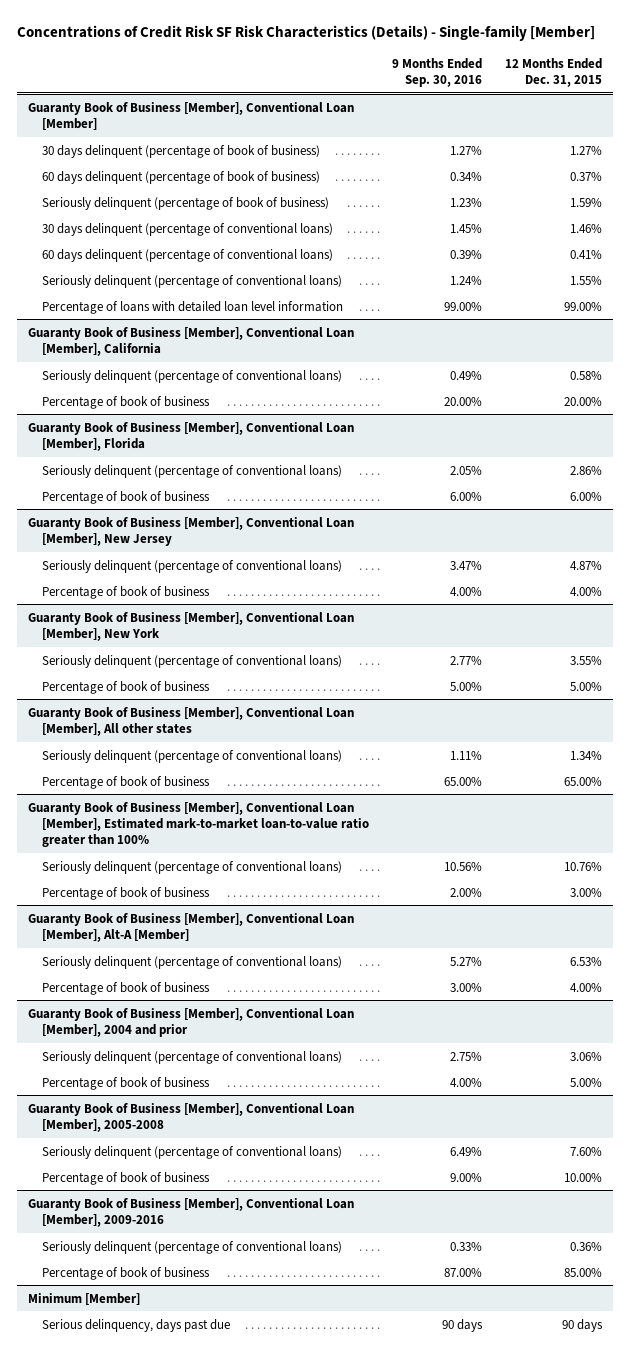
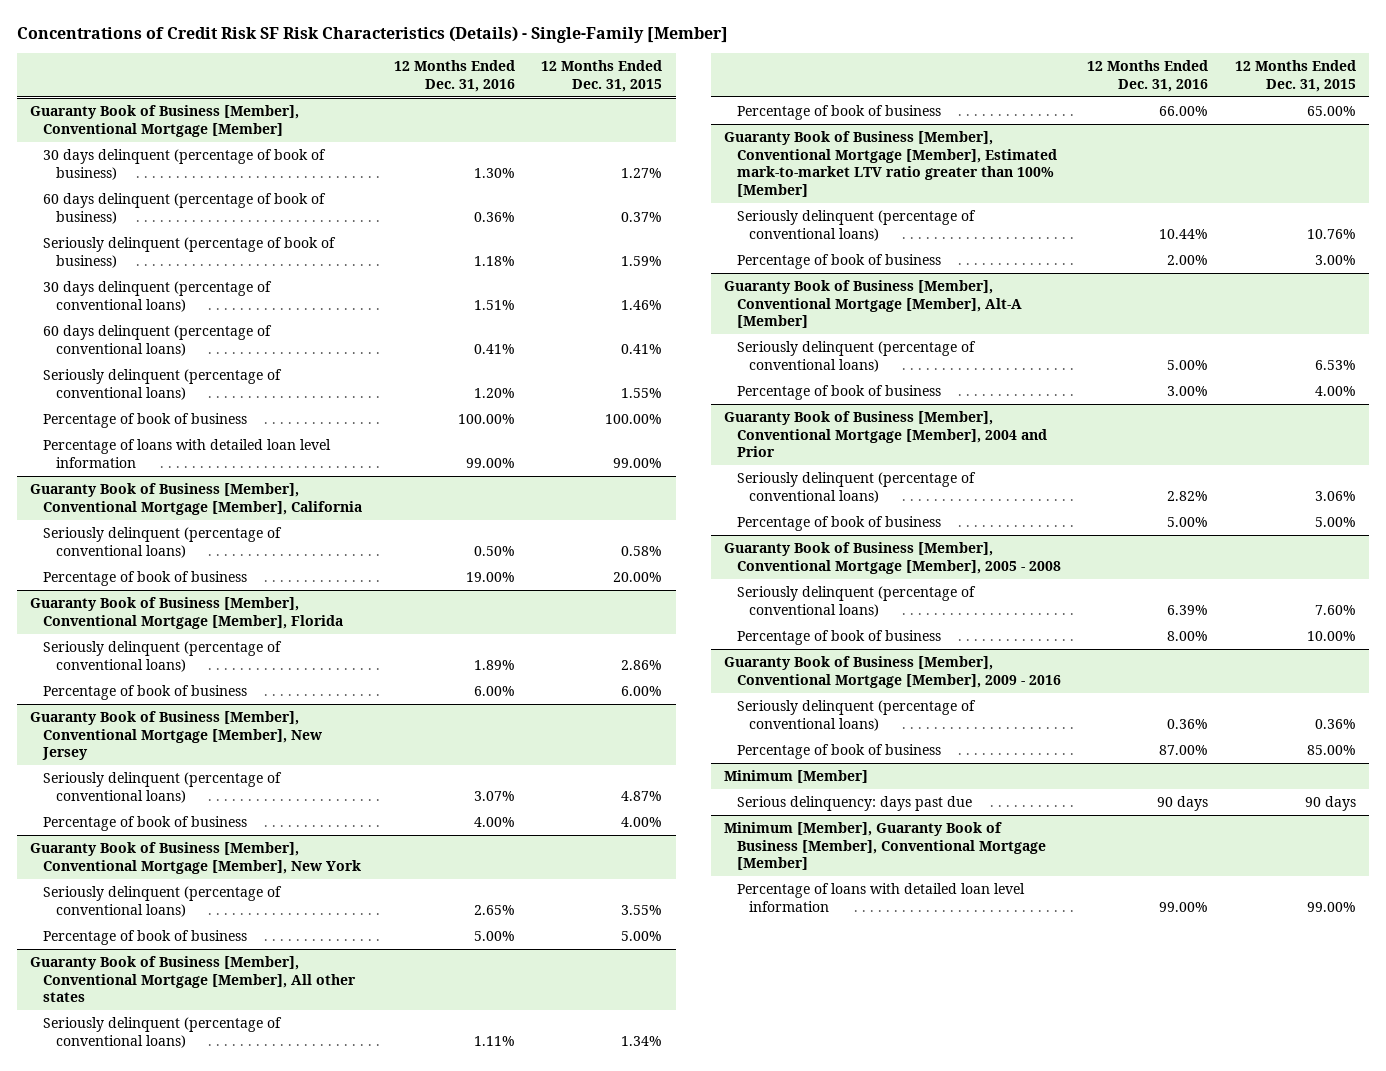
[16,24,595,41] Concentrations of Credit Risk SF Risk Characteristics (Details) - Single-family [Member] -> [16,25,728,43] Concentrations of Credit Risk SF Risk Characteristics (Details) - Single-Family [Member]
[391,57,482,87] 9 Months Ended Sep. 30, 2016 -> none
none -> [393,60,515,92] 12 Months Ended Dec. 31, 2016
[28,101,355,130] Guaranty Book of Business [Member], Conventional Loan [Member] -> [30,105,300,137] Guaranty Book of Business [Member], Conventional Mortgage [Member]
none -> [42,413,247,429] Percentage of book of business
[28,326,355,356] Guaranty Book of Business [Member], Conventional Loan [Member], California -> [30,483,362,515] Guaranty Book of Business [Member], Conventional Mortgage [Member], California
[28,421,355,451] Guaranty Book of Business [Member], Conventional Loan [Member], Florida -> [30,597,343,629] Guaranty Book of Business [Member], Conventional Mortgage [Member], Florida
[28,516,355,546] Guaranty Book of Business [Member], Conventional Loan [Member], New Jersey -> [30,711,322,761] Guaranty Book of Business [Member], Conventional Mortgage [Member], New Jersey
[28,611,355,641] Guaranty Book of Business [Member], Conventional Loan [Member], New York -> [30,842,361,874] Guaranty Book of Business [Member], Conventional Mortgage [Member], New York
[28,706,355,736] Guaranty Book of Business [Member], Conventional Loan [Member], All other states -> [30,956,356,1003] Guaranty Book of Business [Member], Conventional Mortgage [Member], All other states
[28,801,369,848] Guaranty Book of Business [Member], Conventional Loan [Member], Estimated mark-to-market loan-to-value ratio greater than 100% -> [724,131,1057,197] Guaranty Book of Business [Member], Conventional Mortgage [Member], Estimated mark-to-market LTV ratio greater than 100% [Member]
[28,912,355,942] Guaranty Book of Business [Member], Conventional Loan [Member], Alt-A [Member] -> [724,280,1022,329] Guaranty Book of Business [Member], Conventional Mortgage [Member], Alt-A [Member]
[28,1007,355,1037] Guaranty Book of Business [Member], Conventional Loan [Member], 2004 and prior -> [724,411,1047,458] Guaranty Book of Business [Member], Conventional Mortgage [Member], 2004 and Prior
[28,1102,355,1132] Guaranty Book of Business [Member], Conventional Loan [Member], 2005-2008 -> [724,542,1061,574] Guaranty Book of Business [Member], Conventional Mortgage [Member], 2005 - 2008
[28,1197,355,1227] Guaranty Book of Business [Member], Conventional Loan [Member], 2009-2016 -> [724,656,1061,688] Guaranty Book of Business [Member], Conventional Mortgage [Member], 2009 - 2016
[41,1318,230,1332] Serious delinquency, days past due -> [736,796,972,812] Serious delinquency: days past due
none -> [724,822,1046,871] Minimum [Member], Guaranty Book of Business [Member], Conventional Mortgage [Member]
none -> [736,883,1025,912] Percentage of loans with detailed loan level information

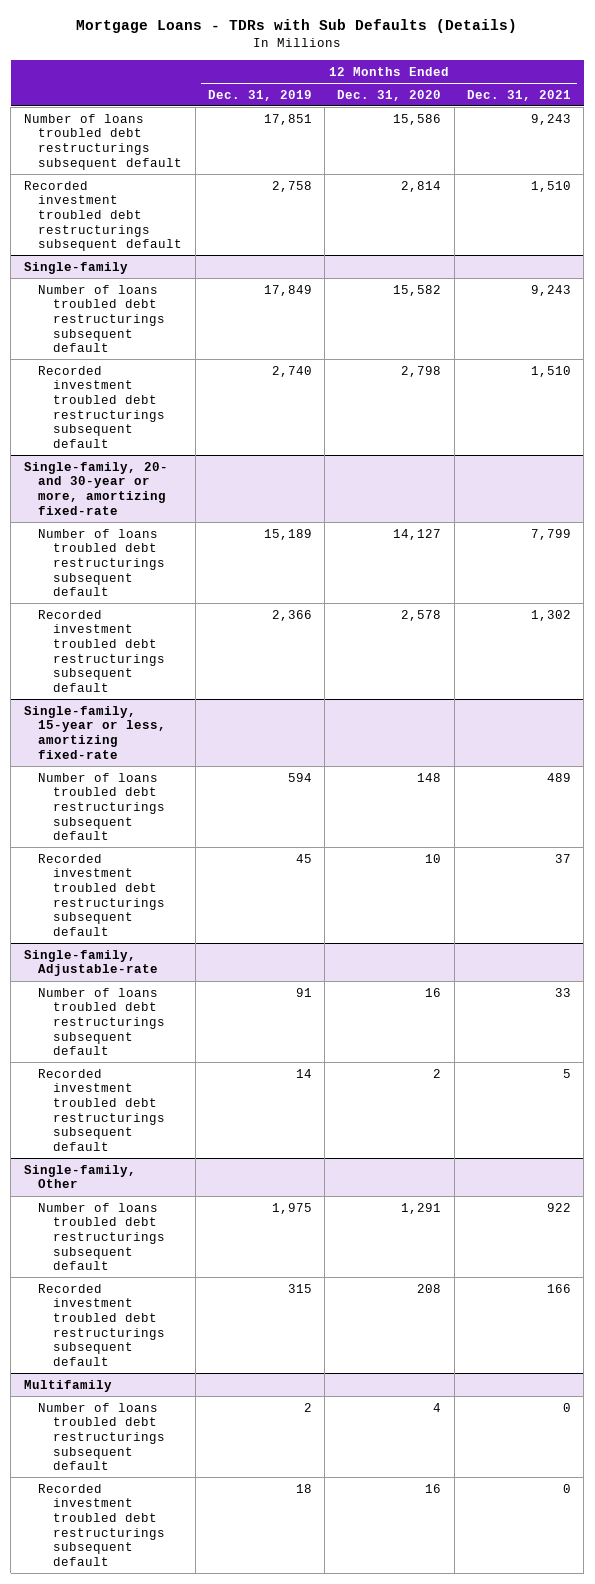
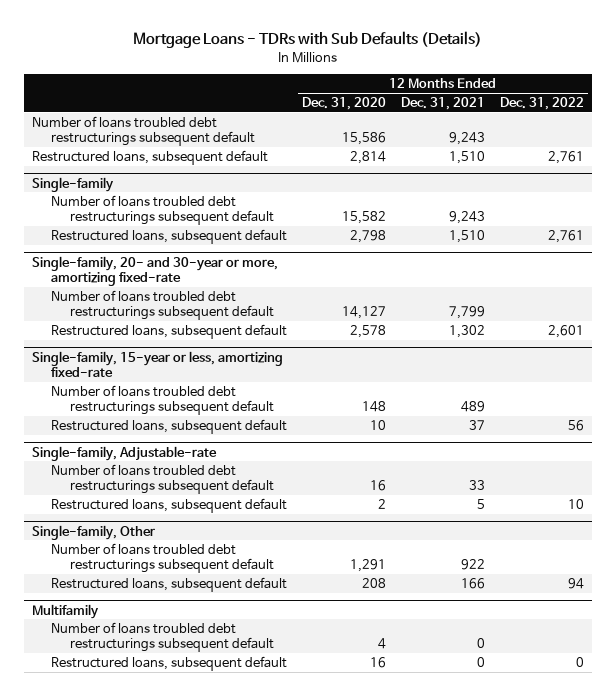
[207,89,312,101] Dec. 31, 2019 -> none
none -> [500,97,585,111] Dec. 31, 2022
[23,180,183,252] Recorded investment troubled debt restructurings subsequent default -> [31,149,268,165] Restructured loans, subsequent default
[38,365,165,448] Recorded investment troubled debt restructurings subsequent default -> [50,228,287,244] Restructured loans, subsequent default
[38,609,165,692] Recorded investment troubled debt restructurings subsequent default -> [50,323,287,339] Restructured loans, subsequent default
[38,853,165,936] Recorded investment troubled debt restructurings subsequent default -> [50,418,287,434] Restructured loans, subsequent default
[38,1068,165,1151] Recorded investment troubled debt restructurings subsequent default -> [50,497,287,513] Restructured loans, subsequent default
[38,1283,165,1366] Recorded investment troubled debt restructurings subsequent default -> [50,576,287,592] Restructured loans, subsequent default
[38,1483,165,1566] Recorded investment troubled debt restructurings subsequent default -> [50,655,287,671] Restructured loans, subsequent default

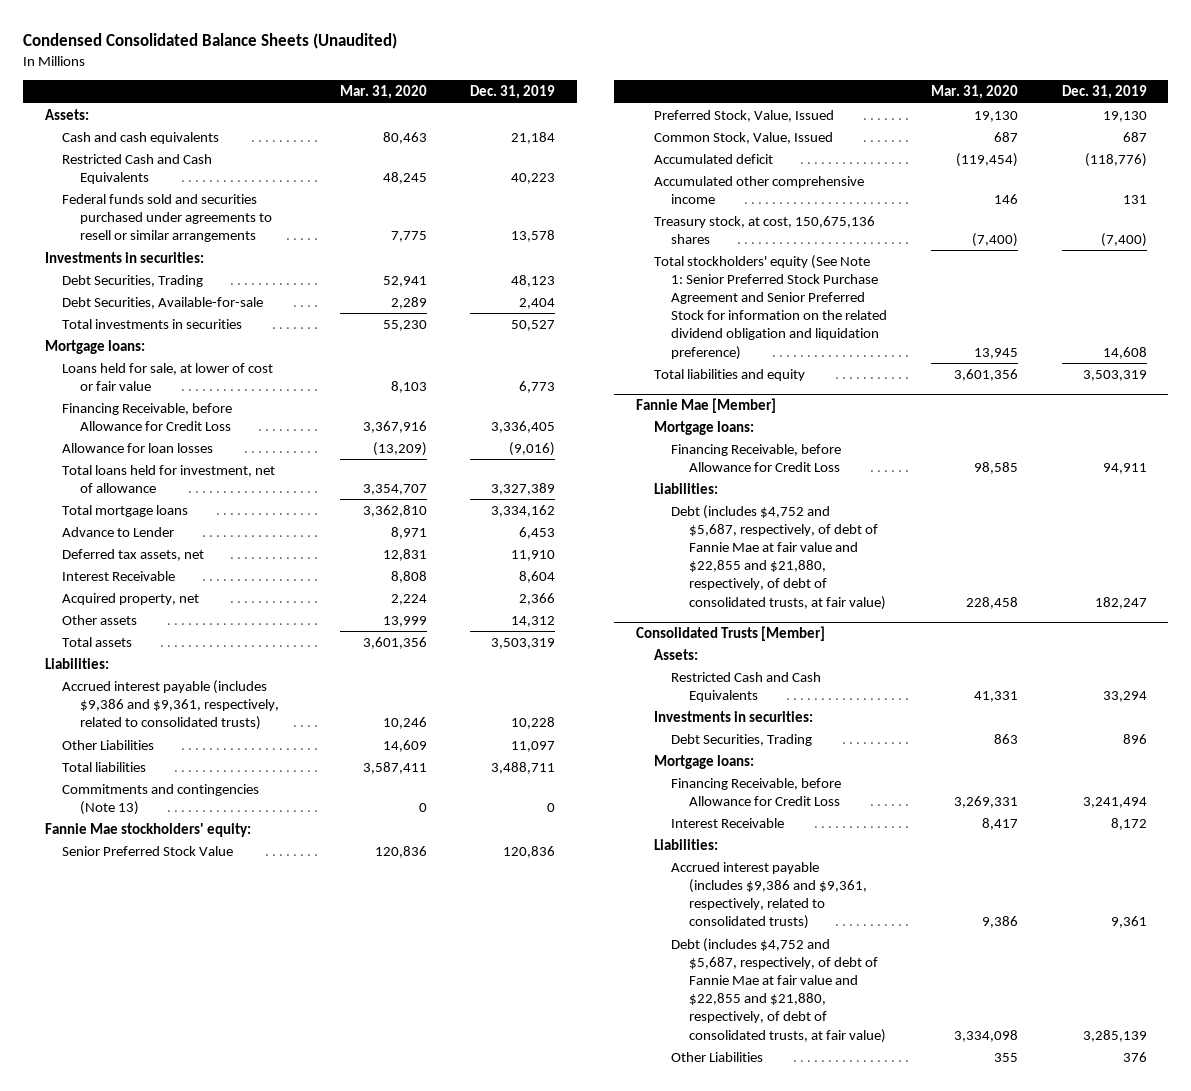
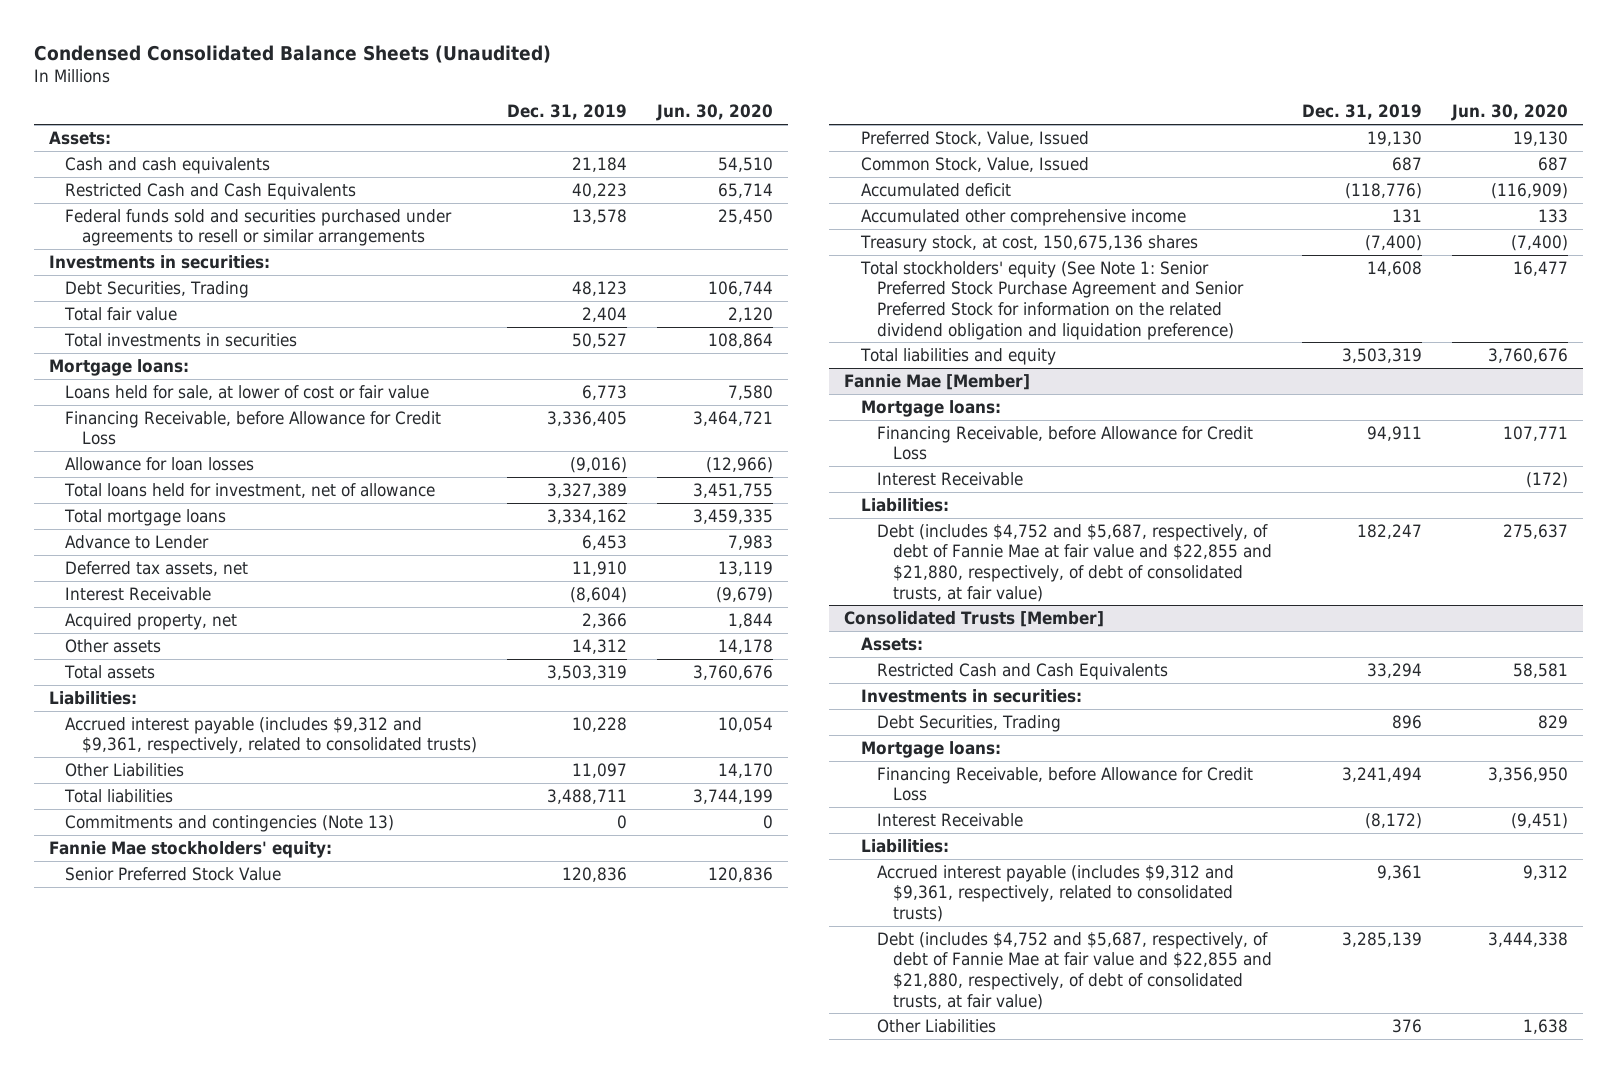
[339,85,427,100] Mar. 31, 2020 -> none
none -> [656,104,774,122] Jun. 30, 2020
[62,296,264,309] Debt Securities, Available-for-sale -> [64,306,178,321] Total fair value
[519,570,556,583] 8,604 -> [569,586,627,603] (8,604)
[62,679,280,731] Accrued interest payable (includes $9,386 and $9,361, respectively, related to consolidated trusts) -> [65,716,477,755] Accrued interest payable (includes $9,312 and $9,361, respectively, related to consolidated trusts)
none -> [876,471,1023,486] Interest Receivable
[1110,817,1147,830] 8,172 -> [1365,812,1423,829] (8,172)
[671,861,868,930] Accrued interest payable (includes $9,386 and $9,361, respectively, related to consolidated trusts) -> [876,864,1234,923] Accrued interest payable (includes $9,312 and $9,361, respectively, related to consolidated trusts)

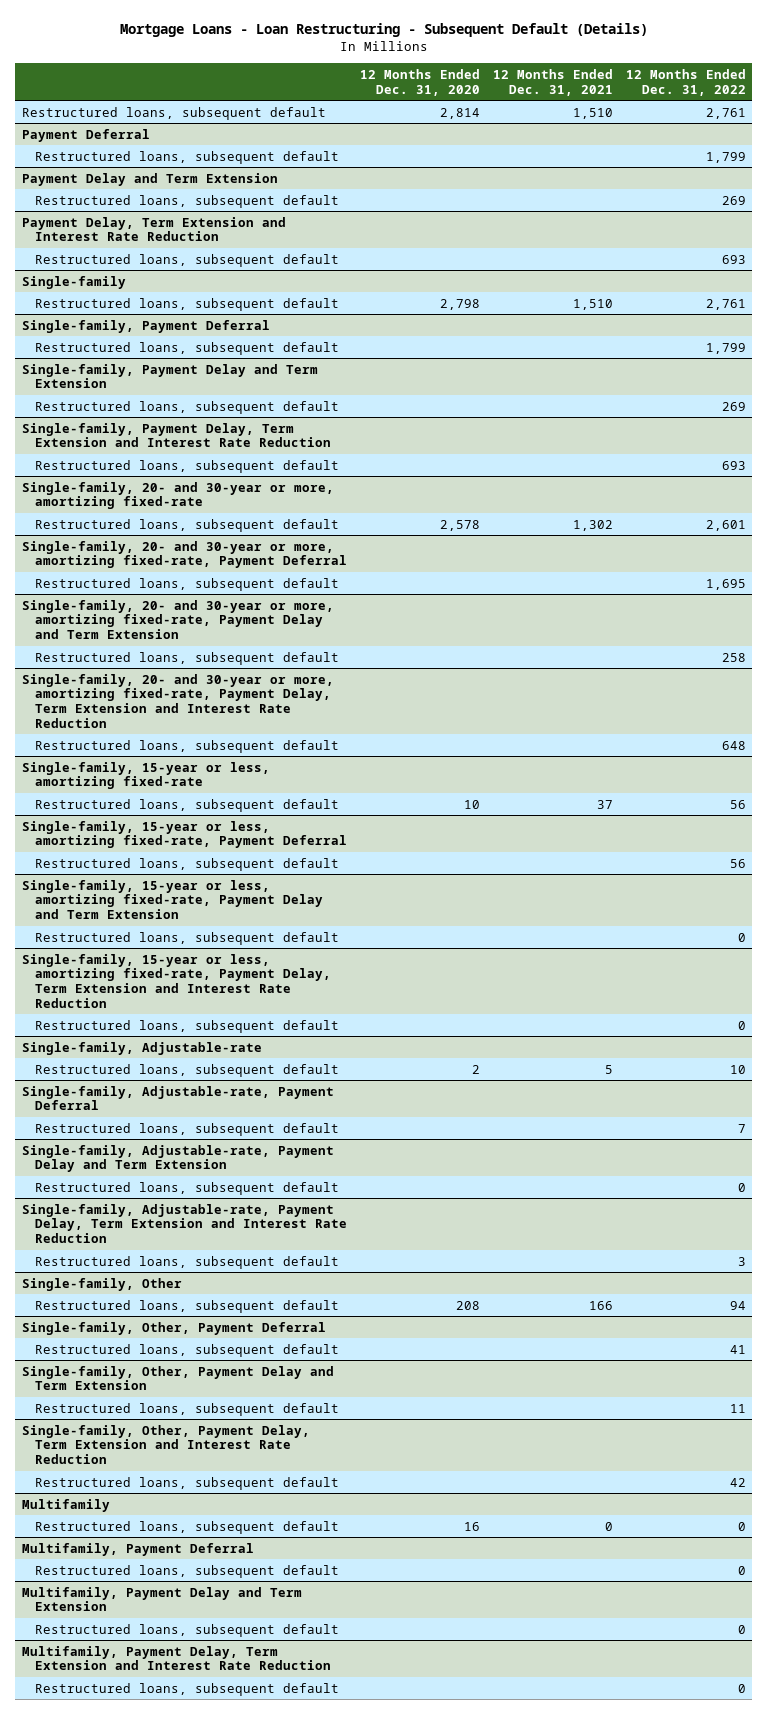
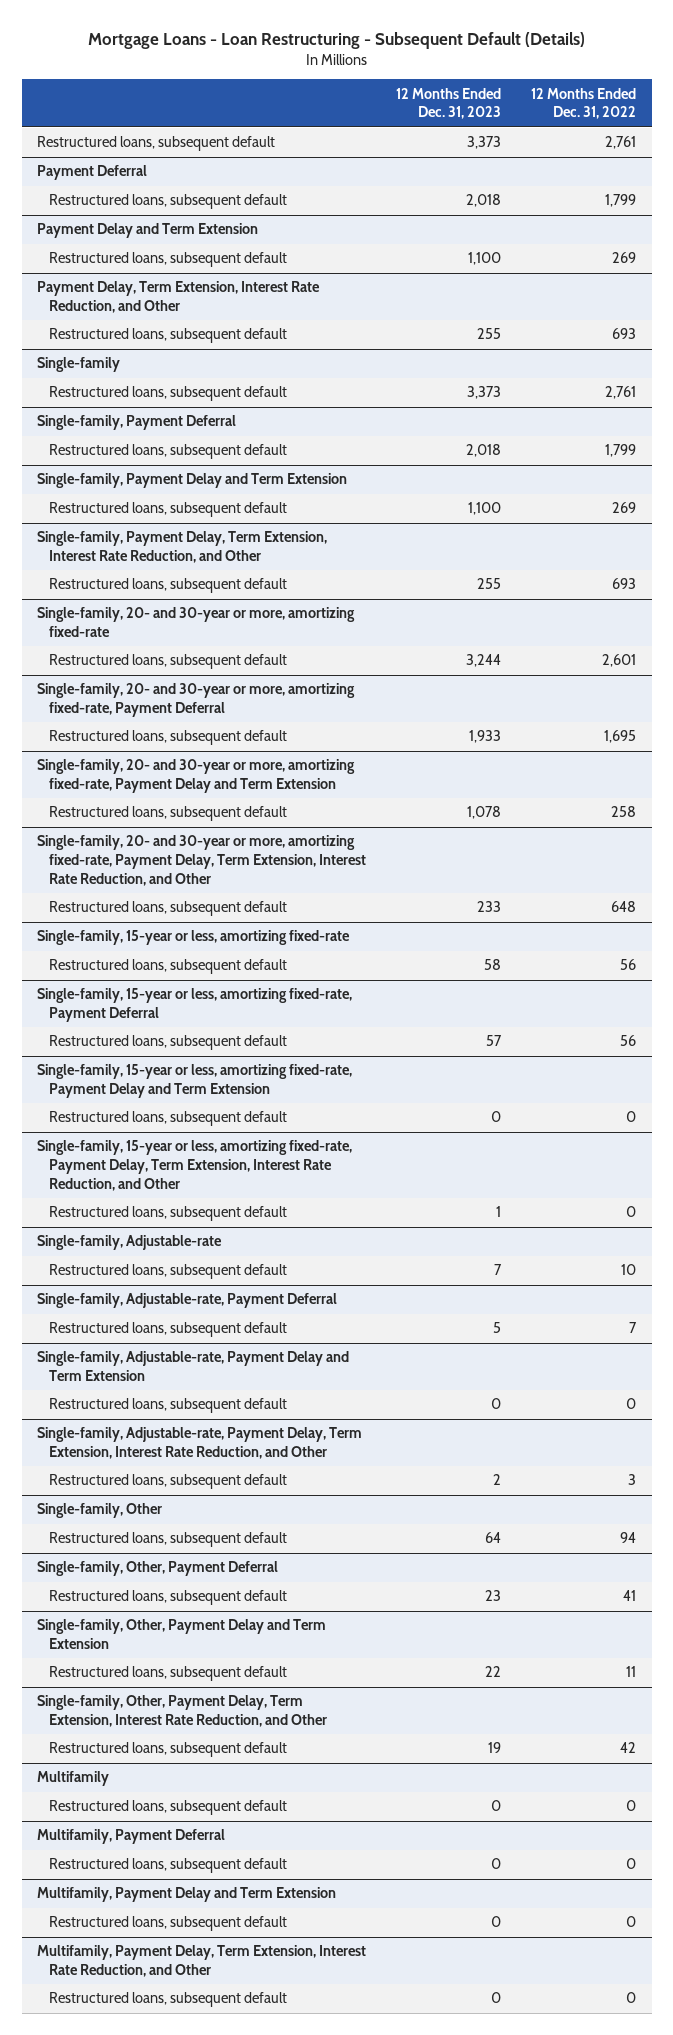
[359,68,480,96] 12 Months Ended Dec. 31, 2020 -> none
[492,68,613,96] 12 Months Ended Dec. 31, 2021 -> none
none -> [396,87,502,120] 12 Months Ended Dec. 31, 2023
[21,216,286,242] Payment Delay, Term Extension and Interest Rate Reduction -> [37,281,321,314] Payment Delay, Term Extension, Interest Rate Reduction, and Other
[21,422,331,448] Single-family, Payment Delay, Term Extension and Interest Rate Reduction -> [37,531,328,564] Single-family, Payment Delay, Term Extension, Interest Rate Reduction, and Other
[21,673,334,728] Single-family, 20- and 30-year or more, amortizing fixed-rate, Payment Delay, Term Extension and Interest Rate Reduction -> [37,835,366,886] Single-family, 20- and 30-year or more, amortizing fixed-rate, Payment Delay, Term Extension, Interest Rate Reduction, and Other
[21,953,331,1008] Single-family, 15-year or less, amortizing fixed-rate, Payment Delay, Term Extension and Interest Rate Reduction -> [37,1140,353,1191] Single-family, 15-year or less, amortizing fixed-rate, Payment Delay, Term Extension, Interest Rate Reduction, and Other
[21,1203,347,1244] Single-family, Adjustable-rate, Payment Delay, Term Extension and Interest Rate Reduction -> [37,1427,363,1460] Single-family, Adjustable-rate, Payment Delay, Term Extension, Interest Rate Reduction, and Other
[21,1424,310,1465] Single-family, Other, Payment Delay, Term Extension and Interest Rate Reduction -> [37,1695,327,1728] Single-family, Other, Payment Delay, Term Extension, Interest Rate Reduction, and Other
[21,1645,331,1671] Multifamily, Payment Delay, Term Extension and Interest Rate Reduction -> [37,1945,367,1978] Multifamily, Payment Delay, Term Extension, Interest Rate Reduction, and Other

